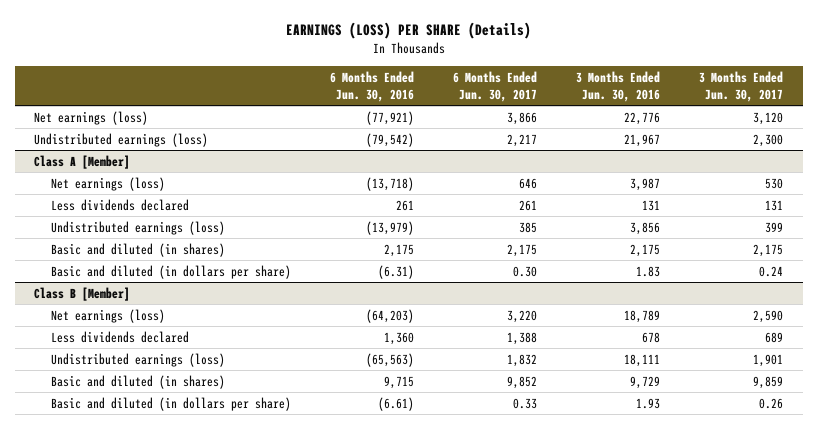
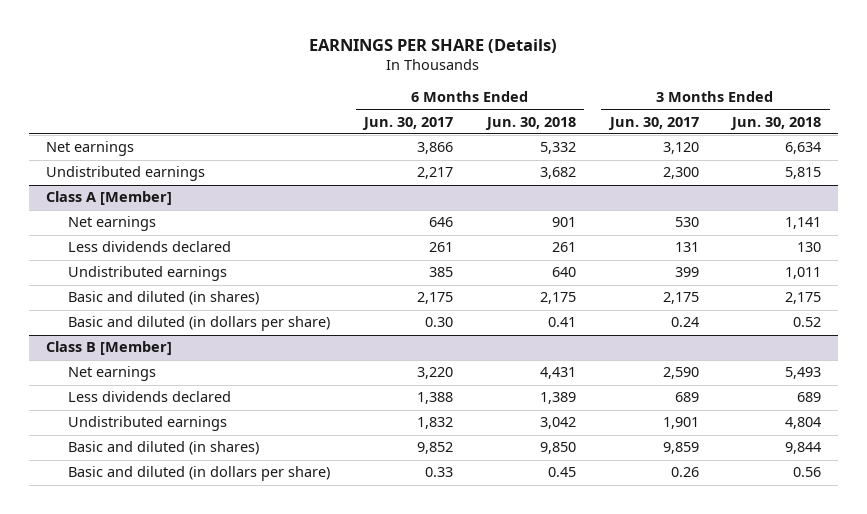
[285,22,531,40] EARNINGS (LOSS) PER SHARE (Details) -> [309,38,558,53] EARNINGS PER SHARE (Details)
[329,71,414,102] 6 Months Ended Jun. 30, 2016 -> none
[575,71,660,102] 3 Months Ended Jun. 30, 2016 -> none
none -> [484,116,576,130] Jun. 30, 2018
none -> [730,116,822,130] Jun. 30, 2018
[34,110,149,125] Net earnings (loss) -> [45,141,134,157] Net earnings
[34,132,209,147] Undistributed earnings (loss) -> [45,166,205,182] Undistributed earnings
[50,176,165,191] Net earnings (loss) -> [68,216,157,232] Net earnings
[50,220,225,235] Undistributed earnings (loss) -> [68,266,228,282] Undistributed earnings
[50,308,165,323] Net earnings (loss) -> [68,366,157,382] Net earnings
[50,352,225,367] Undistributed earnings (loss) -> [68,416,228,432] Undistributed earnings

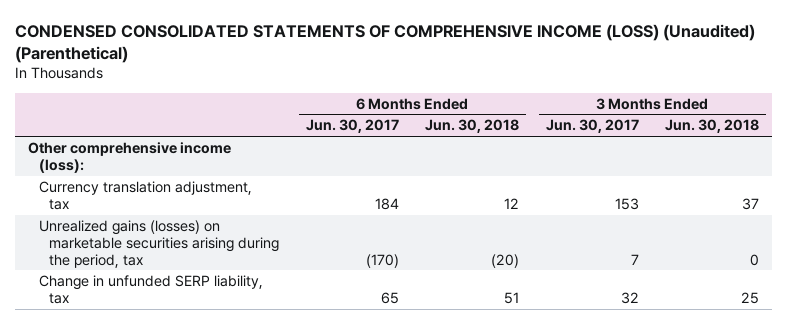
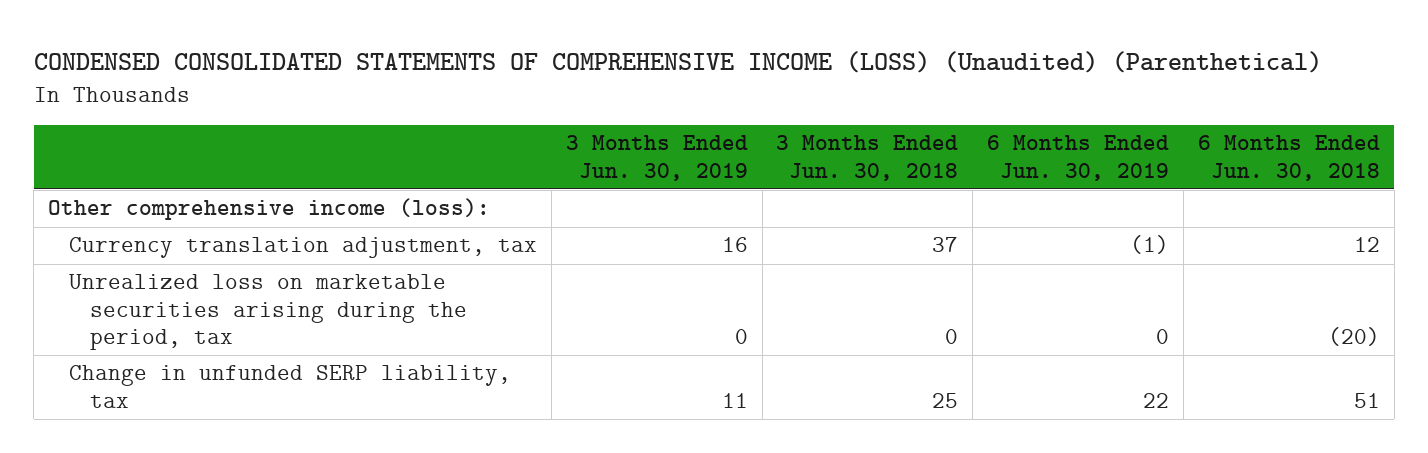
[305,119,399,134] Jun. 30, 2017 -> none
[545,119,639,134] Jun. 30, 2017 -> none
none -> [565,135,748,181] 3 Months Ended Jun. 30, 2019
none -> [987,135,1170,181] 6 Months Ended Jun. 30, 2019
[38,219,280,268] Unrealized gains (losses) on marketable securities arising during the period, tax -> [68,274,467,350] Unrealized loss on marketable securities arising during the period, tax

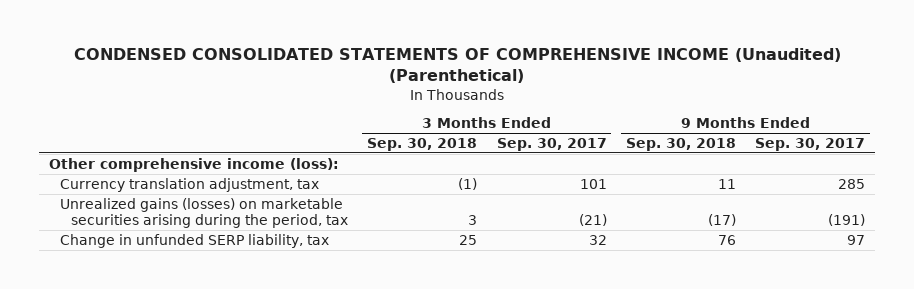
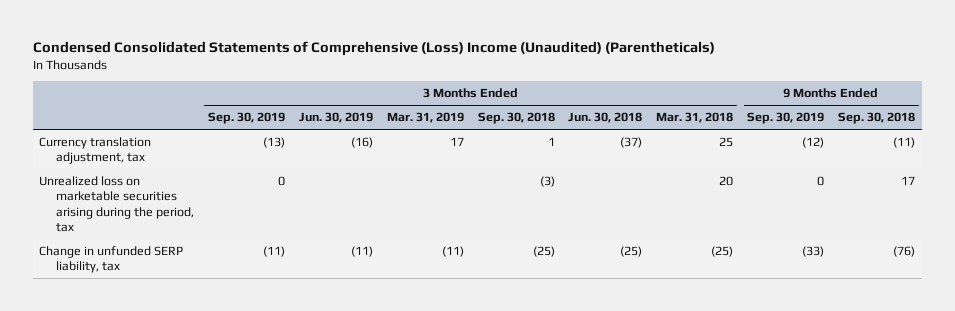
[74,48,842,84] CONDENSED CONSOLIDATED STATEMENTS OF COMPREHENSIVE INCOME (Unaudited) (Parenthetical) -> [32,40,715,56] Condensed Consolidated Statements of Comprehensive (Loss) Income (Unaudited) (Parentheticals)
[496,137,607,151] Sep. 30, 2017 -> none
[755,137,866,151] Sep. 30, 2017 -> none
none -> [207,112,285,125] Sep. 30, 2019
none -> [298,112,373,124] Jun. 30, 2019
none -> [386,112,464,124] Mar. 31, 2019
none -> [568,112,643,124] Jun. 30, 2018
none -> [656,112,734,124] Mar. 31, 2018
none -> [747,112,825,125] Sep. 30, 2019
[48,157,339,172] Other comprehensive income (loss): -> none
[458,177,478,190] (1) -> [547,137,555,147] 1
[718,178,737,189] 11 -> [893,137,916,149] (11)
[59,197,348,228] Unrealized gains (losses) on marketable securities arising during the period, tax -> [39,176,194,233] Unrealized loss on marketable securities arising during the period, tax
[468,214,478,225] 3 -> [539,176,555,188] (3)
[708,213,737,226] (17) -> [901,176,916,186] 17
[459,234,478,245] 25 -> [532,246,555,258] (25)
[718,234,737,245] 76 -> [893,246,916,258] (76)

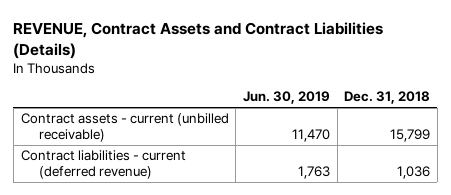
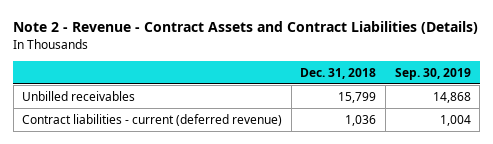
[13,22,384,59] REVENUE, Contract Assets and Contract Liabilities (Details) -> [13,21,479,35] Note 2 - Revenue - Contract Assets and Contract Liabilities (Details)
[242,91,330,105] Jun. 30, 2019 -> none
none -> [394,67,471,80] Sep. 30, 2019
[20,113,229,142] Contract assets - current (unbilled receivable) -> [22,90,136,101] Unbilled receivables

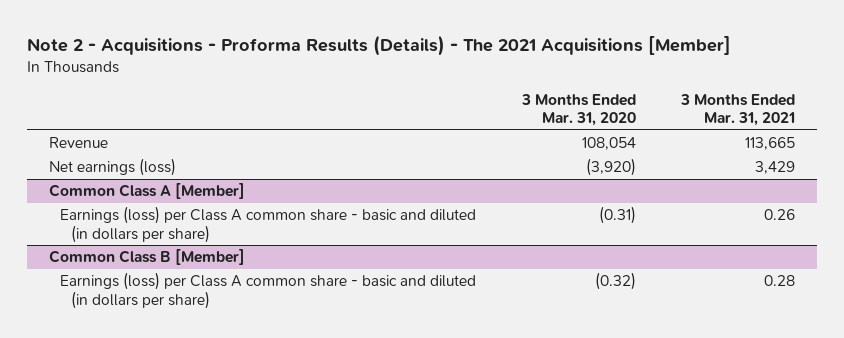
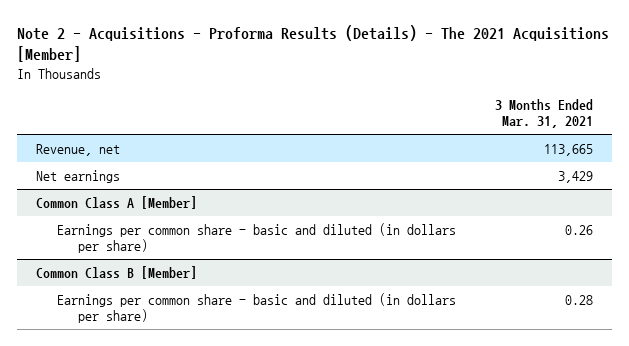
[520,93,636,127] 3 Months Ended Mar. 31, 2020 -> none
[49,137,109,149] Revenue -> [35,143,120,156] Revenue, net
[49,158,177,177] Net earnings (loss) -> [35,169,120,183] Net earnings
[60,206,477,243] Earnings (loss) per Class A common share - basic and diluted (in dollars per share) -> [56,222,456,254] Earnings per common share - basic and diluted (in dollars per share)
[60,272,477,309] Earnings (loss) per Class A common share - basic and diluted (in dollars per share) -> [56,292,456,324] Earnings per common share - basic and diluted (in dollars per share)

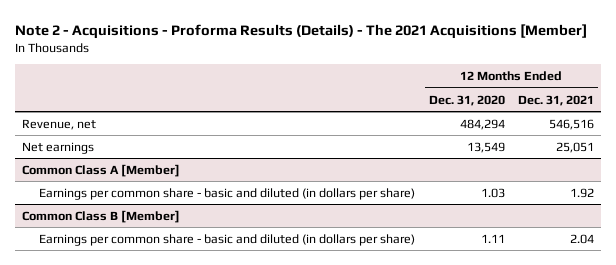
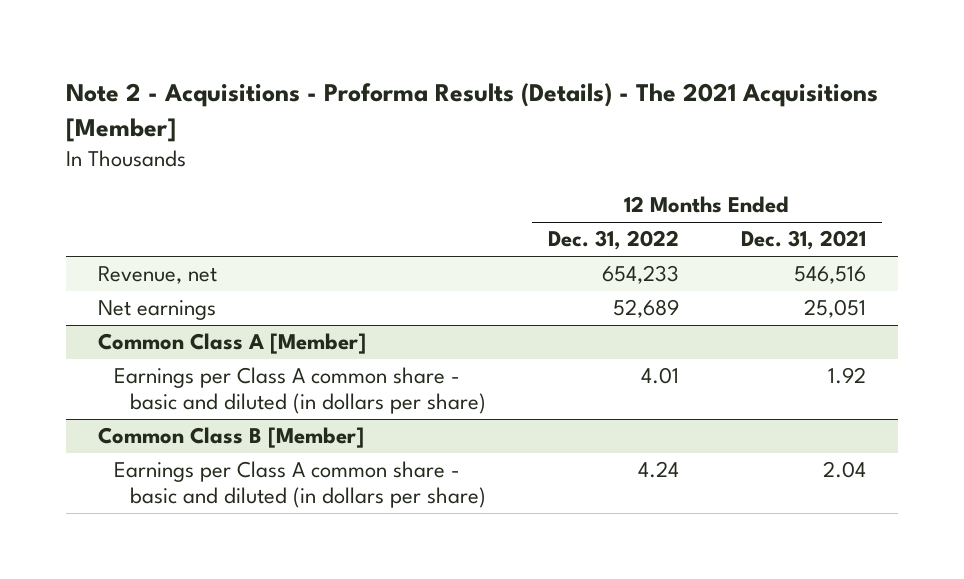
[428,94,505,106] Dec. 31, 2020 -> none
none -> [548,230,680,251] Dec. 31, 2022
[39,187,416,200] Earnings per common share - basic and diluted (in dollars per share) -> [113,367,486,415] Earnings per Class A common share - basic and diluted (in dollars per share)
[39,233,416,246] Earnings per common share - basic and diluted (in dollars per share) -> [113,461,486,509] Earnings per Class A common share - basic and diluted (in dollars per share)

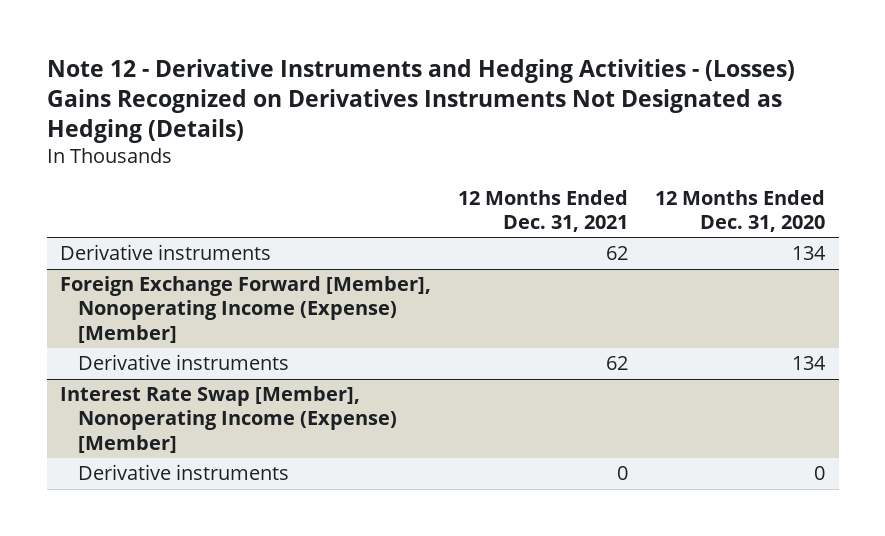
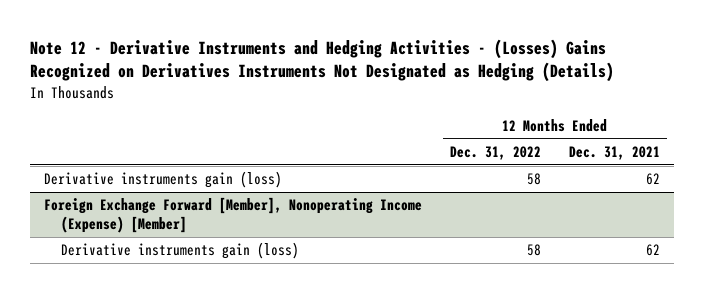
[655,189,826,232] 12 Months Ended Dec. 31, 2020 -> none
none -> [449,145,541,160] Dec. 31, 2022
[60,244,272,261] Derivative instruments -> [43,171,282,189] Derivative instruments gain (loss)
[60,386,398,453] Interest Rate Swap [Member], Nonoperating Income (Expense) [Member] -> none
[78,464,290,481] Derivative instruments -> none
[78,354,290,371] Derivative instruments -> [60,242,299,260] Derivative instruments gain (loss)

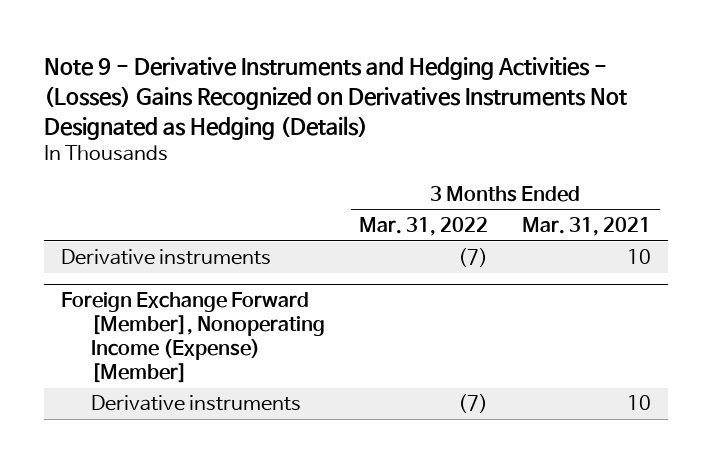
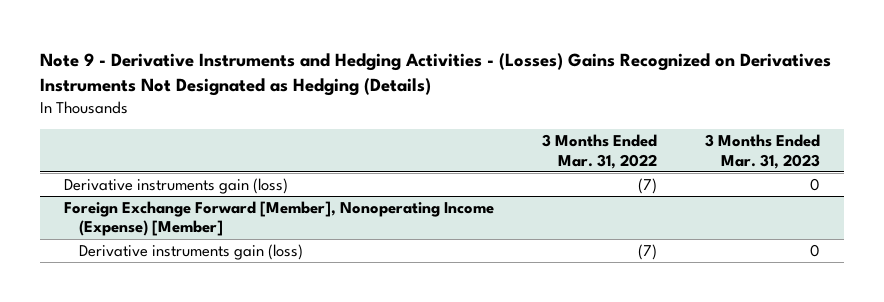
[522,217,652,237] Mar. 31, 2021 -> none
none -> [704,134,820,169] 3 Months Ended Mar. 31, 2023
[60,249,271,266] Derivative instruments -> [64,178,289,195] Derivative instruments gain (loss)
[91,395,302,412] Derivative instruments -> [79,244,304,261] Derivative instruments gain (loss)

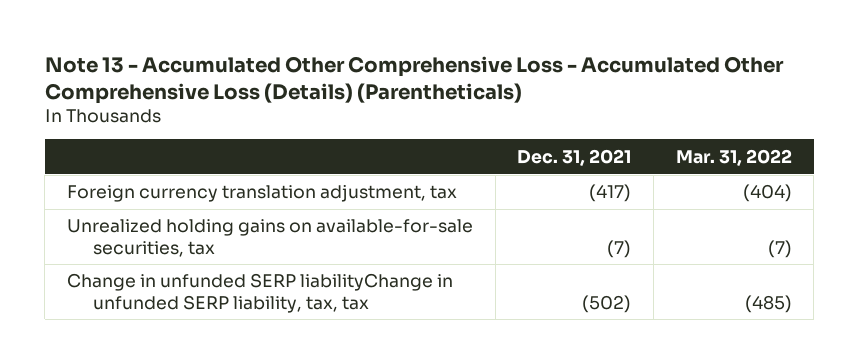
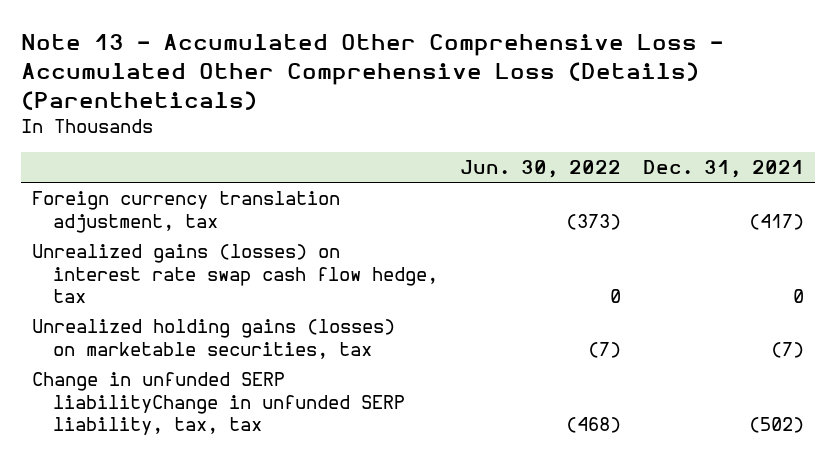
[675,148,792,166] Mar. 31, 2022 -> none
none -> [459,160,621,179] Jun. 30, 2022
none -> [31,244,438,304] Unrealized gains (losses) on interest rate swap cash flow hedge, tax
[66,219,473,257] Unrealized holding gains on available-for-sale securities, tax -> [31,319,395,359] Unrealized holding gains (losses) on marketable securities, tax

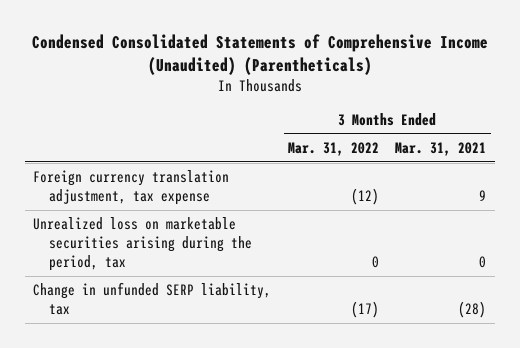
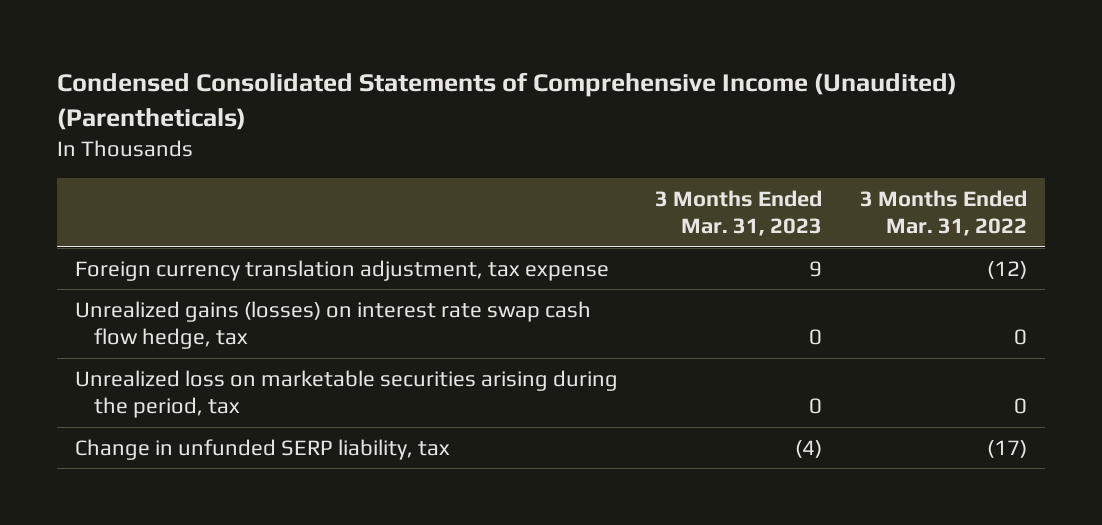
[395,141,487,156] Mar. 31, 2021 -> none
none -> [655,189,823,237] 3 Months Ended Mar. 31, 2023
none -> [75,300,592,350] Unrealized gains (losses) on interest rate swap cash flow hedge, tax

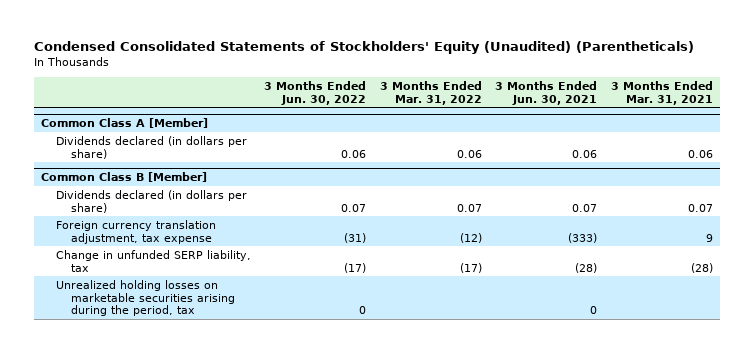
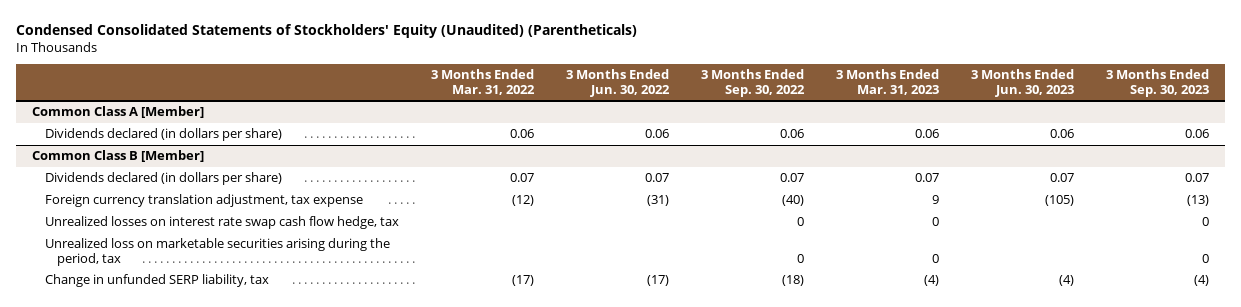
[495,80,598,105] 3 Months Ended Jun. 30, 2021 -> none
[610,80,713,105] 3 Months Ended Mar. 31, 2021 -> none
none -> [700,69,805,97] 3 Months Ended Sep. 30, 2022
none -> [835,69,939,95] 3 Months Ended Mar. 31, 2023
none -> [971,69,1075,97] 3 Months Ended Jun. 30, 2023
none -> [1106,69,1210,97] 3 Months Ended Sep. 30, 2023
none -> [44,216,399,230] Unrealized losses on interest rate swap cash flow hedge, tax
none -> [44,238,390,266] Unrealized loss on marketable securities arising during the period, tax
[55,279,235,317] Unrealized holding losses on marketable securities arising during the period, tax -> none

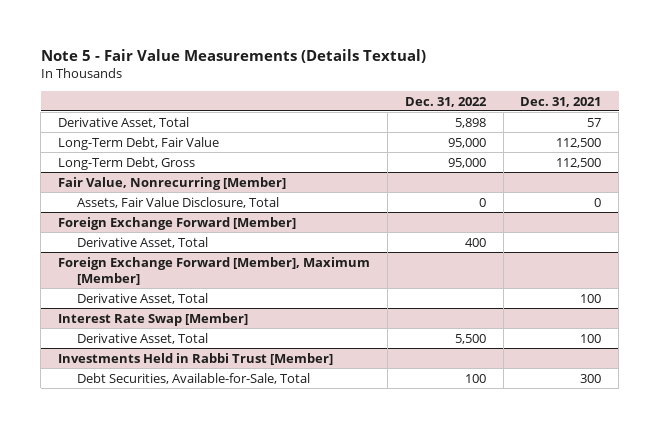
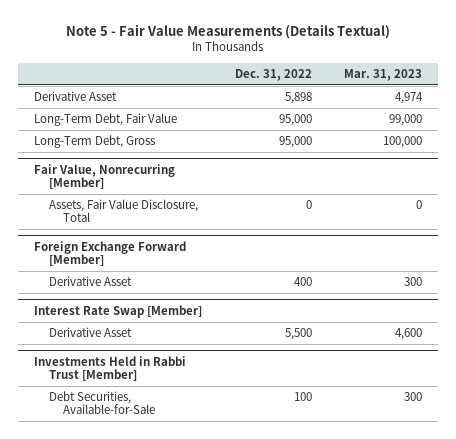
[520,96,602,107] Dec. 31, 2021 -> none
none -> [343,68,422,81] Mar. 31, 2023
[57,116,189,128] Derivative Asset, Total -> [34,91,118,102] Derivative Asset
[57,256,370,285] Foreign Exchange Forward [Member], Maximum [Member] -> none
[77,292,209,304] Derivative Asset, Total -> none
[77,236,209,248] Derivative Asset, Total -> [48,276,132,287] Derivative Asset
[77,332,209,344] Derivative Asset, Total -> [48,327,132,338] Derivative Asset
[77,372,311,384] Debt Securities, Available-for-Sale, Total -> [48,391,156,415] Debt Securities, Available-for-Sale

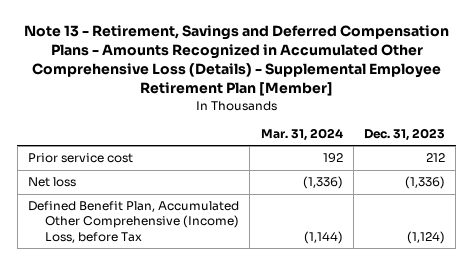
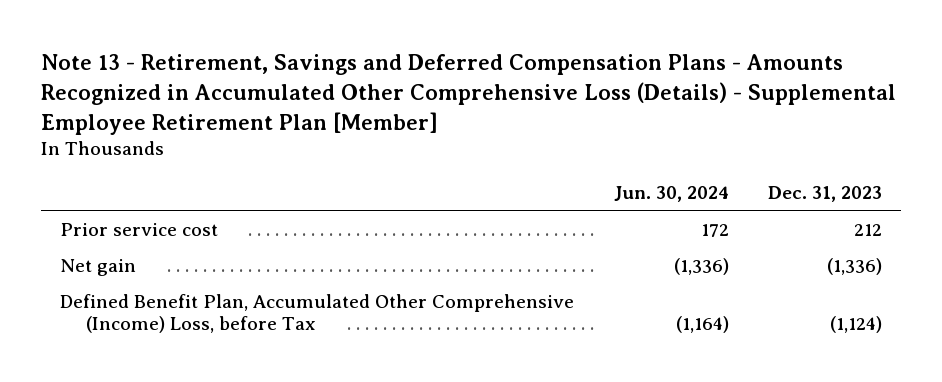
[260,128,343,142] Mar. 31, 2024 -> none
none -> [613,185,729,202] Jun. 30, 2024
[28,177,77,188] Net loss -> [60,258,137,276] Net gain

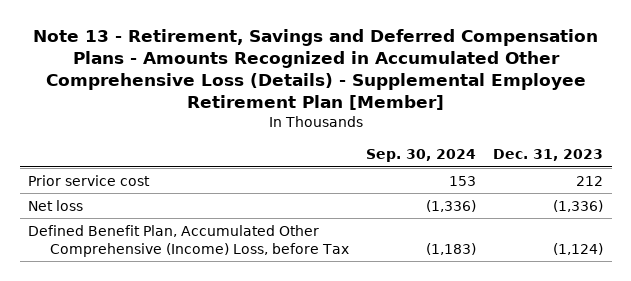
[613,185,729,202] Jun. 30, 2024 -> none
none -> [366,149,477,163] Sep. 30, 2024
[60,258,137,276] Net gain -> [28,199,84,211] Net loss

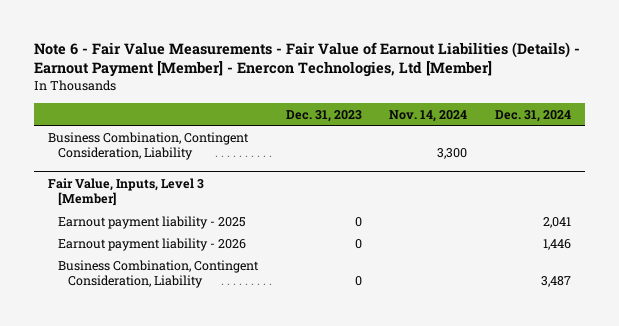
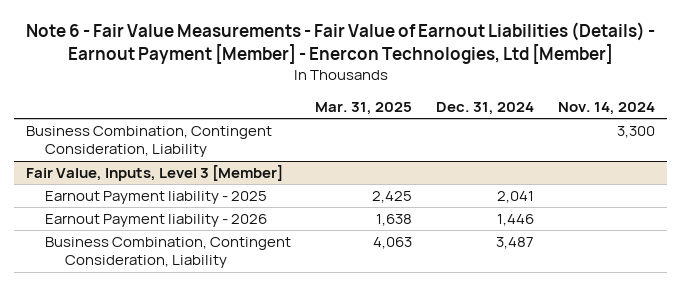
[285,109,362,122] Dec. 31, 2023 -> none
none -> [315,101,413,115] Mar. 31, 2025
[57,215,246,229] Earnout payment liability - 2025 -> [45,191,268,205] Earnout Payment liability - 2025
[57,237,246,251] Earnout payment liability - 2026 -> [45,214,268,228] Earnout Payment liability - 2026

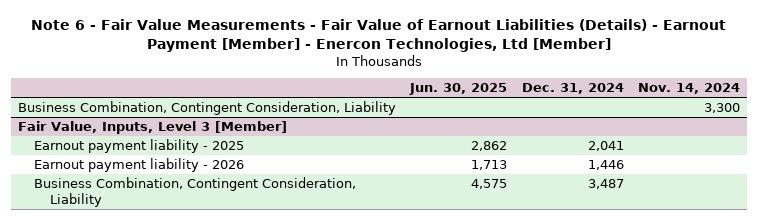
[315,101,413,115] Mar. 31, 2025 -> none
none -> [409,82,508,95] Jun. 30, 2025
[45,191,268,205] Earnout Payment liability - 2025 -> [33,139,244,154] Earnout payment liability - 2025
[45,214,268,228] Earnout Payment liability - 2026 -> [33,158,244,173] Earnout payment liability - 2026

